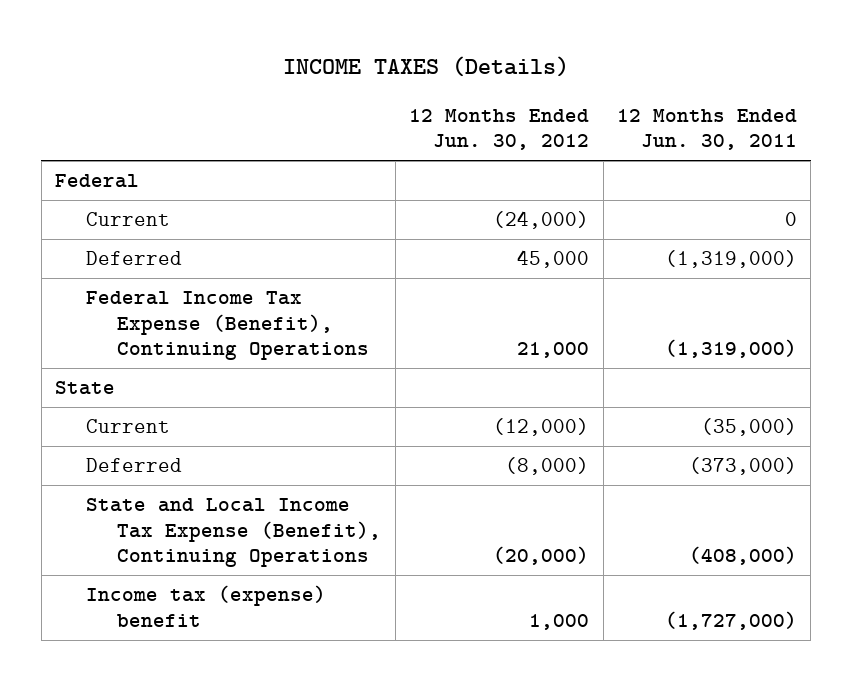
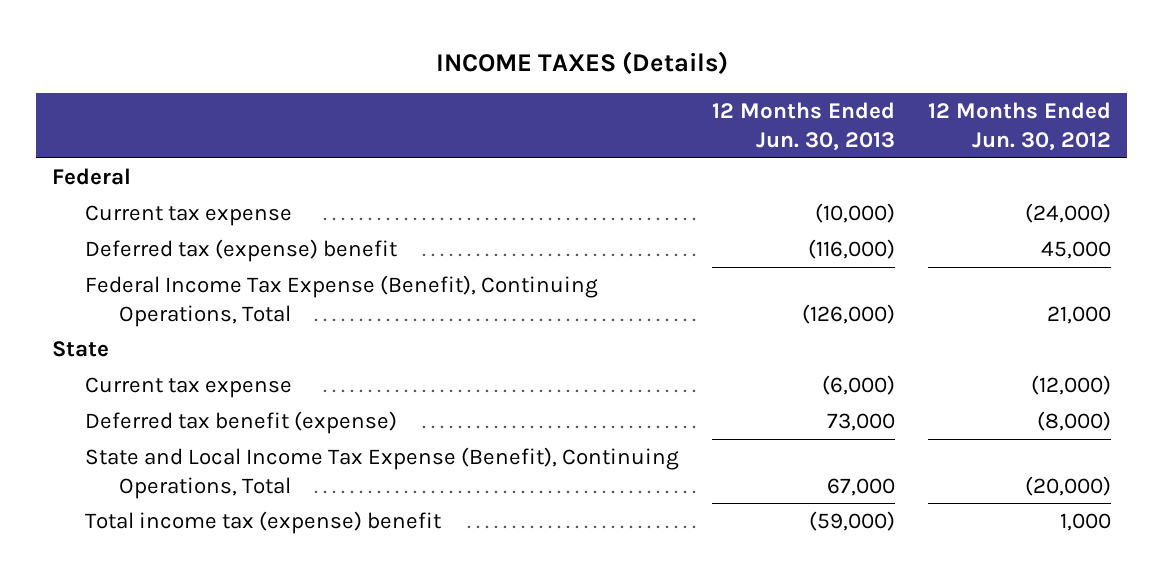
[617,108,798,151] 12 Months Ended Jun. 30, 2011 -> none
none -> [712,102,896,151] 12 Months Ended Jun. 30, 2013
[86,212,171,227] Current -> [85,204,293,226] Current tax expense
[86,251,183,266] Deferred -> [85,238,398,262] Deferred tax (expense) benefit
[86,291,370,361] Federal Income Tax Expense (Benefit), Continuing Operations -> [85,274,599,327] Federal Income Tax Expense (Benefit), Continuing Operations, Total
[86,419,171,434] Current -> [85,376,293,398] Current tax expense
[86,458,183,473] Deferred -> [85,410,398,434] Deferred tax benefit (expense)
[86,498,382,568] State and Local Income Tax Expense (Benefit), Continuing Operations -> [85,446,680,499] State and Local Income Tax Expense (Benefit), Continuing Operations, Total
[86,585,327,627] Income tax (expense) benefit -> [85,510,442,534] Total income tax (expense) benefit

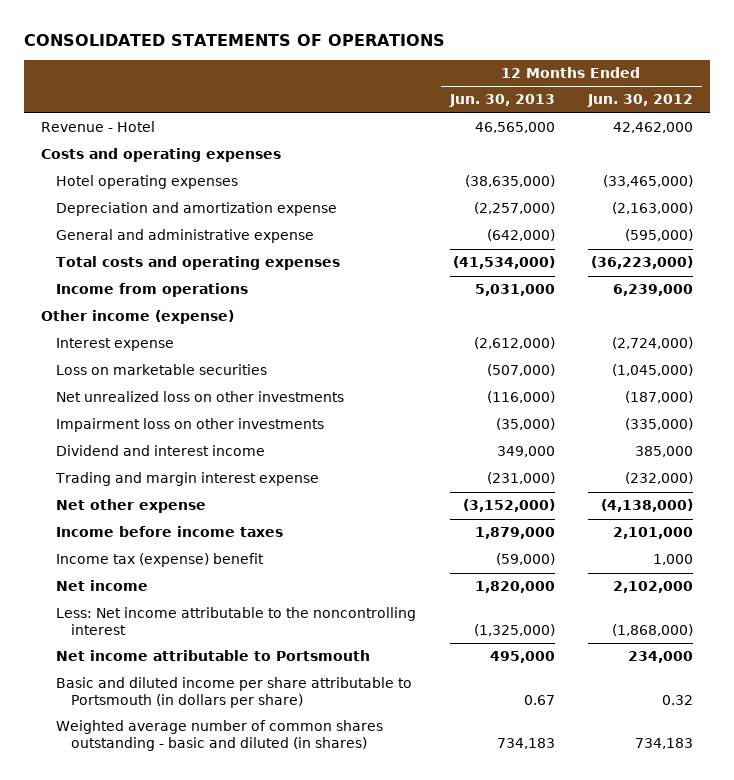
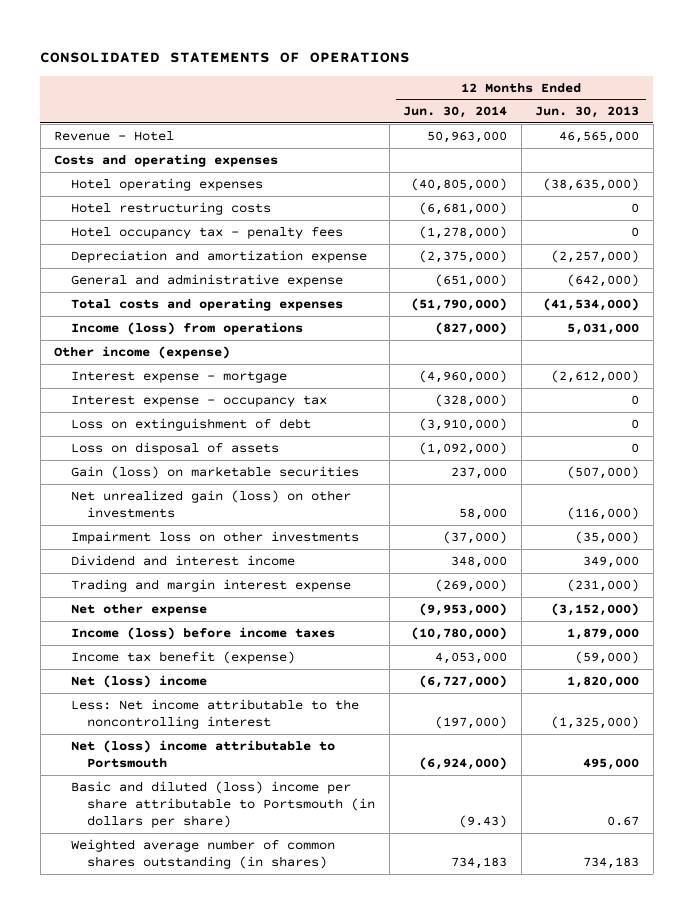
[587,94,694,108] Jun. 30, 2012 -> none
none -> [403,106,508,119] Jun. 30, 2014
none -> [70,201,271,215] Hotel restructuring costs
none -> [70,226,343,239] Hotel occupancy tax - penalty fees
[56,283,249,298] Income from operations -> [70,321,303,335] Income (loss) from operations
[56,338,175,352] Interest expense -> [70,370,287,383] Interest expense - mortgage
none -> [70,394,327,407] Interest expense - occupancy tax
none -> [70,417,311,431] Loss on extinguishment of debt
none -> [70,441,279,455] Loss on disposal of assets
[56,364,268,376] Loss on marketable securities -> [70,465,359,479] Gain (loss) on marketable securities
[56,391,345,403] Net unrealized loss on other investments -> [70,489,351,518] Net unrealized gain (loss) on other investments
[56,526,284,538] Income before income taxes -> [70,626,335,640] Income (loss) before income taxes
[56,553,265,568] Income tax (expense) benefit -> [70,650,295,664] Income tax benefit (expense)
[56,580,149,592] Net income -> [70,674,207,688] Net (loss) income
[56,650,371,662] Net income attributable to Portsmouth -> [70,739,335,768] Net (loss) income attributable to Portsmouth
[56,677,413,708] Basic and diluted income per share attributable to Portsmouth (in dollars per share) -> [70,780,376,829] Basic and diluted (loss) income per share attributable to Portsmouth (in dollars per share)
[56,720,384,751] Weighted average number of common shares outstanding - basic and diluted (in shares) -> [70,838,335,869] Weighted average number of common shares outstanding (in shares)

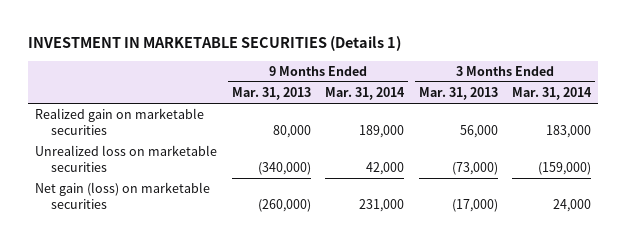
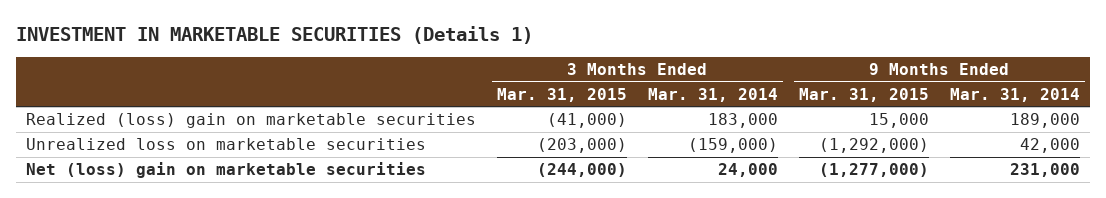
[231,87,311,101] Mar. 31, 2013 -> none
[418,87,498,101] Mar. 31, 2013 -> none
none -> [496,87,627,102] Mar. 31, 2015
none -> [798,87,929,102] Mar. 31, 2015
[35,108,205,136] Realized gain on marketable securities -> [26,113,477,129] Realized (loss) gain on marketable securities
[35,182,211,210] Net gain (loss) on marketable securities -> [26,162,427,179] Net (loss) gain on marketable securities

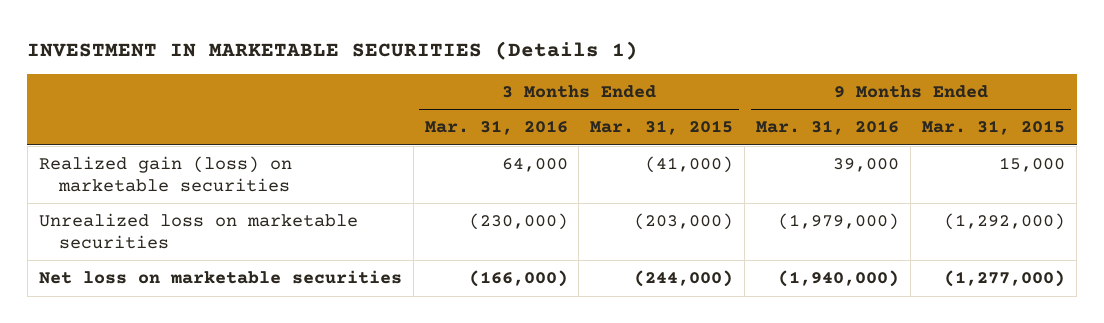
[647,87,778,102] Mar. 31, 2014 -> none
[949,87,1080,102] Mar. 31, 2014 -> none
none -> [424,120,568,136] Mar. 31, 2016
none -> [756,120,900,136] Mar. 31, 2016
[26,113,477,129] Realized (loss) gain on marketable securities -> [38,156,292,192] Realized gain (loss) on marketable securities
[26,162,427,179] Net (loss) gain on marketable securities -> [38,270,402,285] Net loss on marketable securities

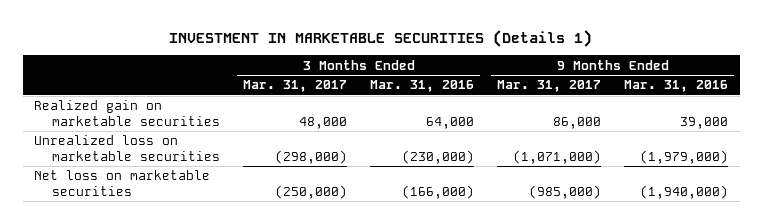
[590,120,734,136] Mar. 31, 2015 -> none
[922,120,1066,136] Mar. 31, 2015 -> none
none -> [242,80,347,93] Mar. 31, 2017
none -> [497,80,602,93] Mar. 31, 2017
[38,156,292,192] Realized gain (loss) on marketable securities -> [34,100,220,126] Realized gain on marketable securities

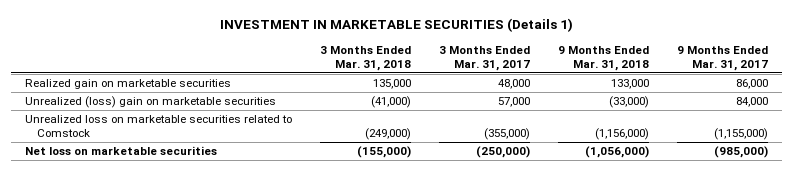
[370,80,475,93] Mar. 31, 2016 -> none
[624,80,729,93] Mar. 31, 2016 -> none
none -> [320,45,412,71] 3 Months Ended Mar. 31, 2018
none -> [557,45,649,71] 9 Months Ended Mar. 31, 2018
[34,135,220,161] Unrealized loss on marketable securities -> [25,96,277,109] Unrealized (loss) gain on marketable securities
[274,149,347,164] (298,000) -> [498,97,531,108] 57,000
[513,149,602,164] (1,071,000) -> [735,97,768,108] 84,000
none -> [25,115,293,138] Unrealized loss on marketable securities related to Comstock

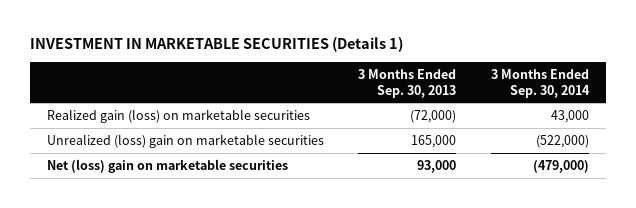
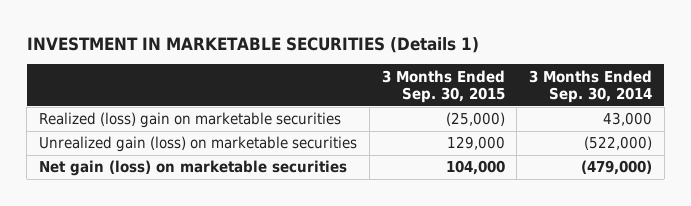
[358,68,457,98] 3 Months Ended Sep. 30, 2013 -> none
none -> [381,69,505,104] 3 Months Ended Sep. 30, 2015
[46,109,310,124] Realized gain (loss) on marketable securities -> [39,112,342,129] Realized (loss) gain on marketable securities
[46,134,324,149] Unrealized (loss) gain on marketable securities -> [39,136,358,153] Unrealized gain (loss) on marketable securities
[46,159,288,174] Net (loss) gain on marketable securities -> [39,160,348,177] Net gain (loss) on marketable securities

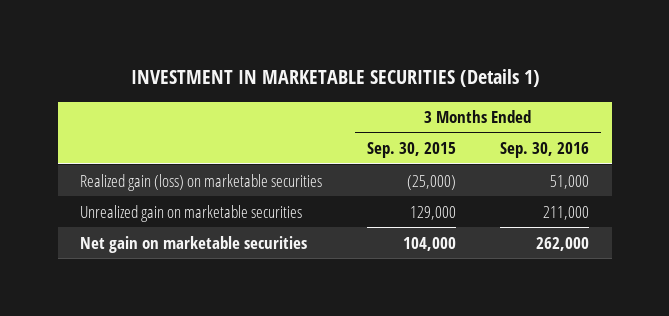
[528,69,652,104] 3 Months Ended Sep. 30, 2014 -> none
none -> [500,142,590,159] Sep. 30, 2016
[39,112,342,129] Realized (loss) gain on marketable securities -> [79,173,322,191] Realized gain (loss) on marketable securities
[39,136,358,153] Unrealized gain (loss) on marketable securities -> [79,204,302,222] Unrealized gain on marketable securities
[39,160,348,177] Net gain (loss) on marketable securities -> [79,235,307,253] Net gain on marketable securities

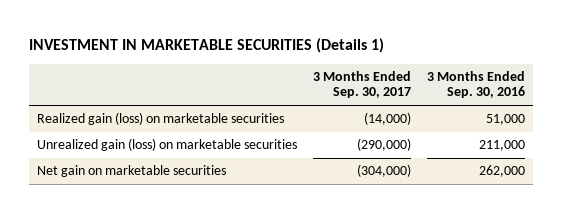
[366,142,456,159] Sep. 30, 2015 -> none
none -> [312,70,411,99] 3 Months Ended Sep. 30, 2017
[79,204,302,222] Unrealized gain on marketable securities -> [37,138,298,152] Unrealized gain (loss) on marketable securities

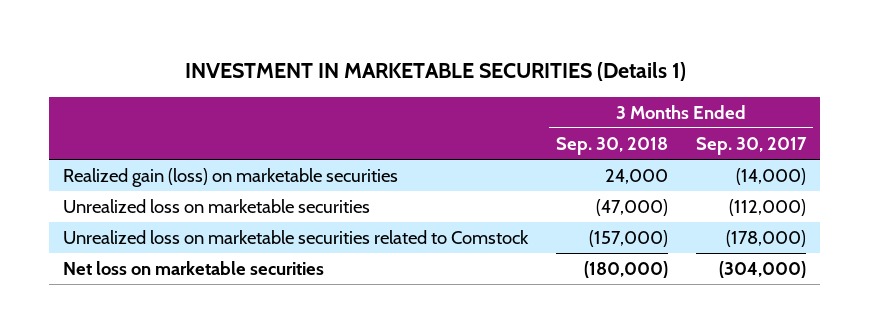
[426,70,525,99] 3 Months Ended Sep. 30, 2016 -> none
none -> [556,137,669,156] Sep. 30, 2018
[37,138,298,152] Unrealized gain (loss) on marketable securities -> [63,199,371,214] Unrealized loss on marketable securities
[356,138,411,152] (290,000) -> [729,199,807,217] (112,000)
none -> [63,230,530,245] Unrealized loss on marketable securities related to Comstock
[37,165,227,178] Net gain on marketable securities -> [63,261,325,276] Net loss on marketable securities

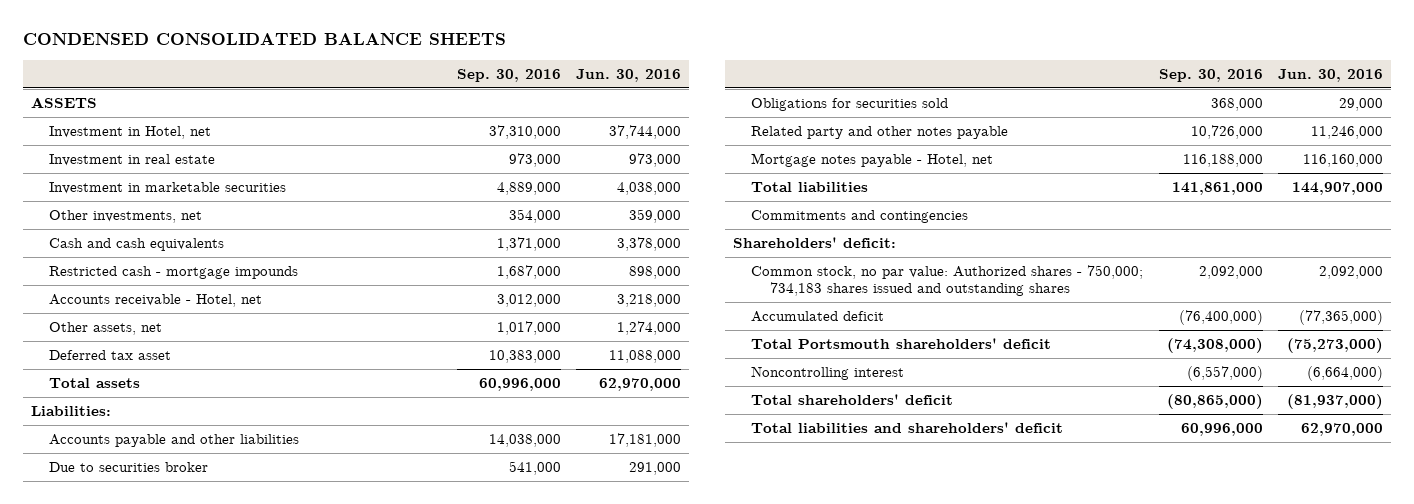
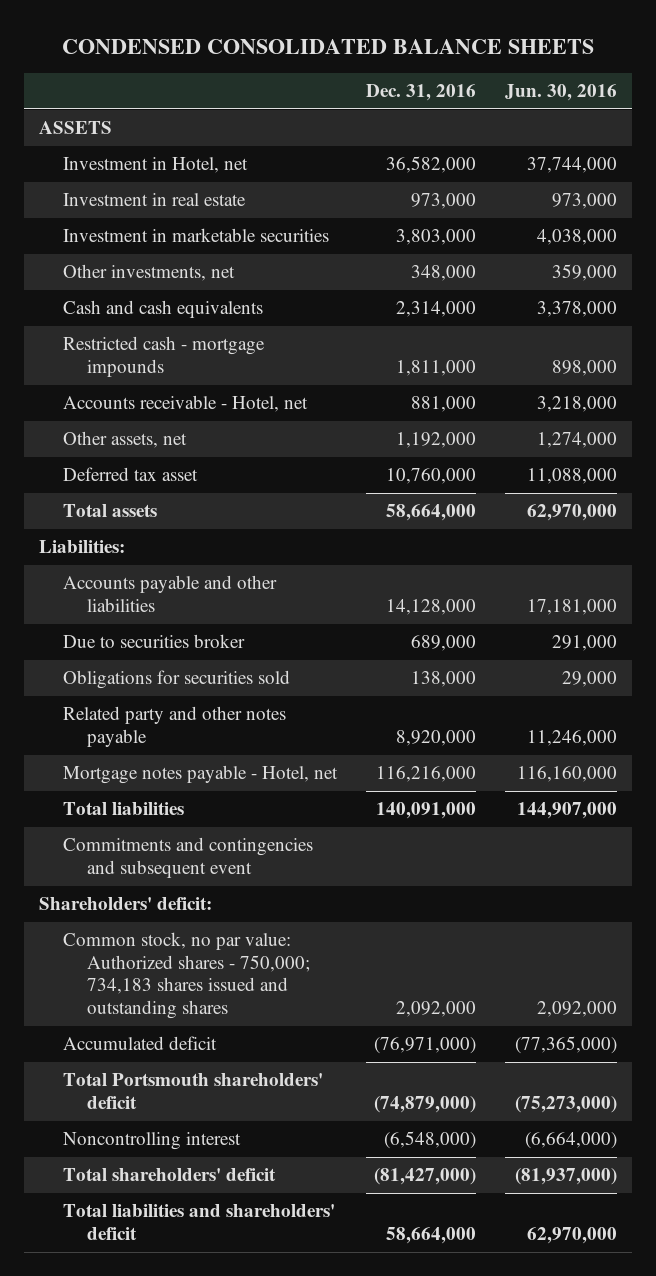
[456,68,561,82] Sep. 30, 2016 -> none
none -> [366,83,477,101] Dec. 31, 2016
[751,209,969,223] Commitments and contingencies -> [63,837,314,878] Commitments and contingencies and subsequent event

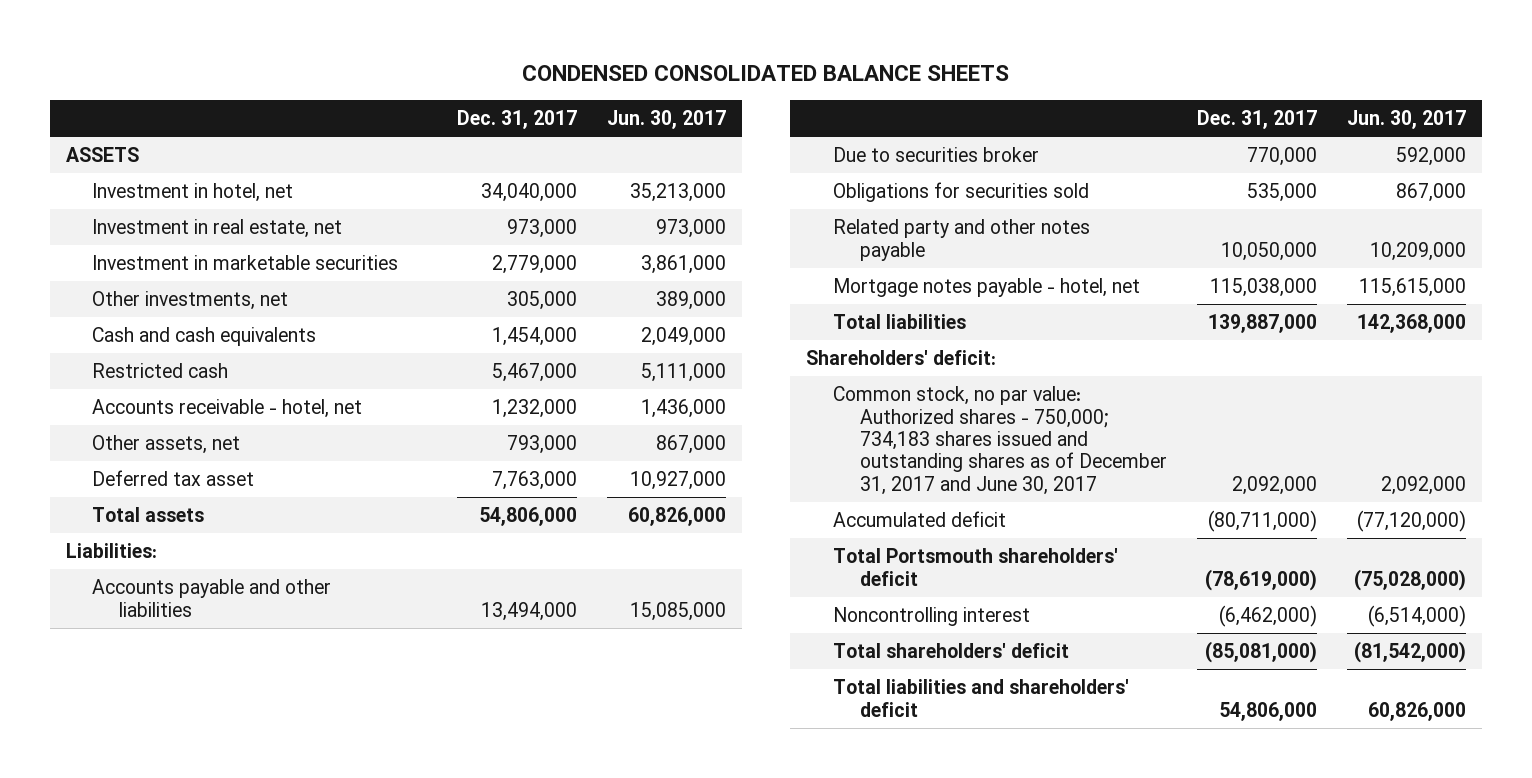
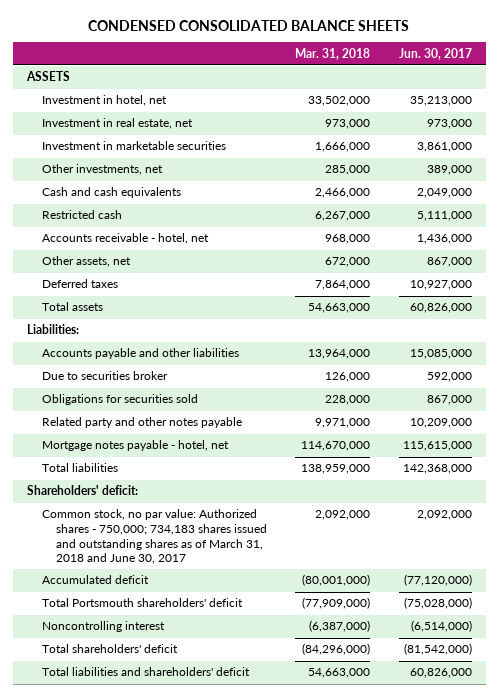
[456,110,577,130] Dec. 31, 2017 -> none
none -> [295,47,371,60] Mar. 31, 2018
[92,470,255,487] Deferred tax asset -> [41,279,118,289] Deferred taxes
[832,386,1167,495] Common stock, no par value: Authorized shares - 750,000; 734,183 shares issued and outstanding shares as of December 31, 2017 and June 30, 2017 -> [41,509,267,565] Common stock, no par value: Authorized shares - 750,000; 734,183 shares issued and outstanding shares as of March 31, 2018 and June 30, 2017

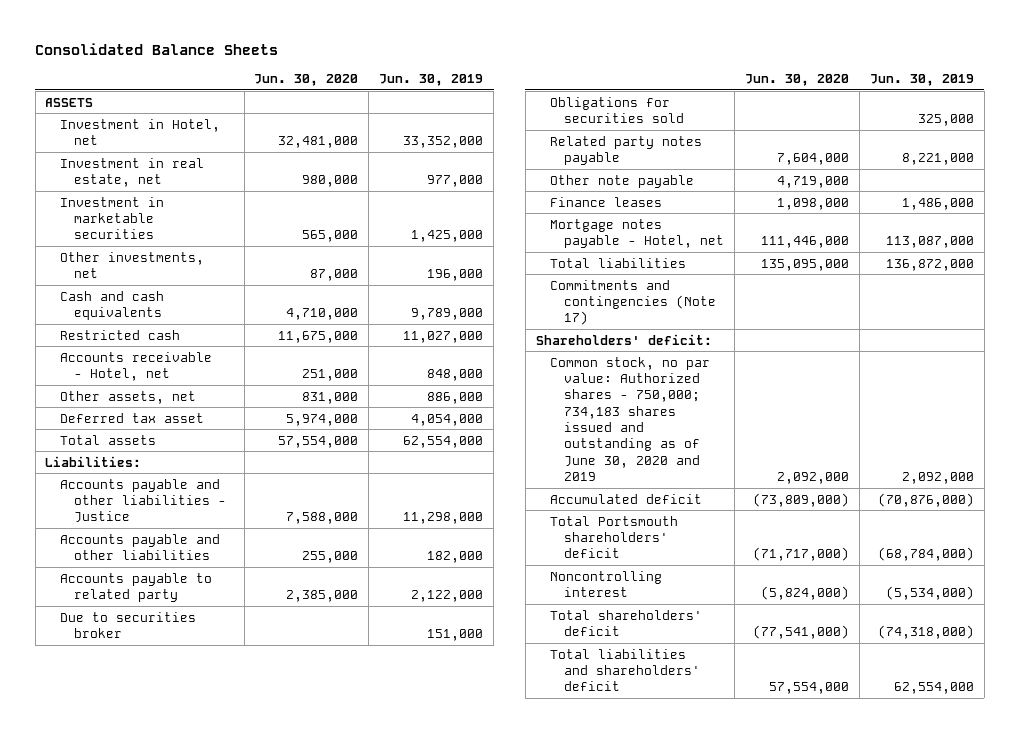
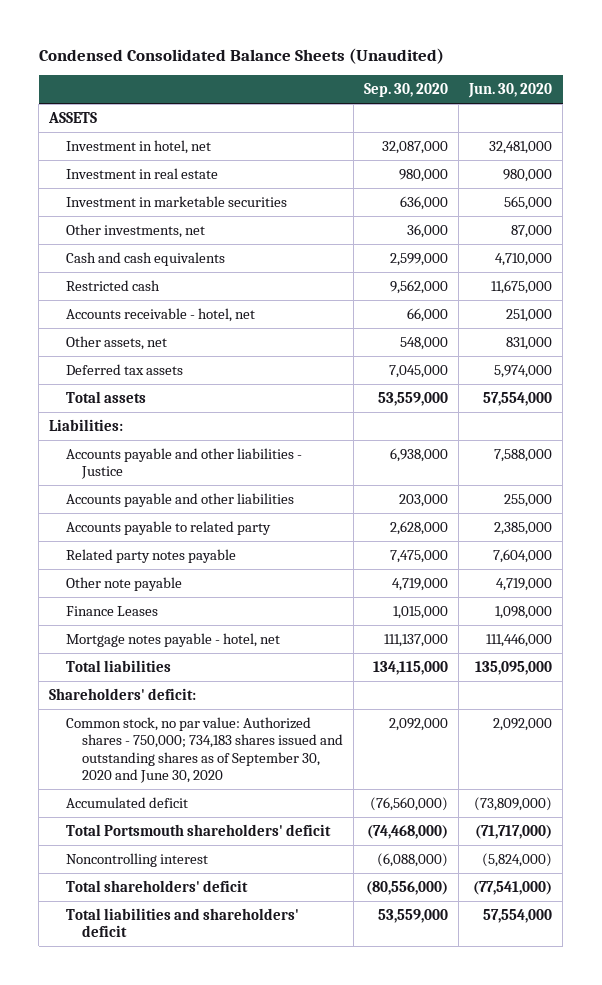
[35,42,279,55] Consolidated Balance Sheets -> [38,48,444,65] Condensed Consolidated Balance Sheets (Unaudited)
[379,74,484,87] Jun. 30, 2019 -> none
none -> [364,83,449,98] Sep. 30, 2020
[59,118,220,146] Investment in Hotel, net -> [65,139,211,154] Investment in hotel, net
[59,157,204,188] Investment in real estate, net -> [65,167,218,179] Investment in real estate
[59,351,212,382] Accounts receivable - Hotel, net -> [65,307,255,322] Accounts receivable - hotel, net
[59,412,204,423] Deferred tax asset -> [65,363,183,375] Deferred tax assets
[59,611,196,639] Due to securities broker -> none
[549,96,685,124] Obligations for securities sold -> none
[549,196,662,207] Finance leases -> [65,605,158,616] Finance Leases
[549,218,725,249] Mortgage notes payable - Hotel, net -> [65,632,280,647] Mortgage notes payable - hotel, net
[549,279,717,326] Commitments and contingencies (Note 17) -> none
[549,356,710,482] Common stock, no par value: Authorized shares - 750,000; 734,183 shares issued and outstanding as of June 30, 2020 and 2019 -> [65,716,344,784] Common stock, no par value: Authorized shares - 750,000; 734,183 shares issued and outstanding shares as of September 30, 2020 and June 30, 2020

